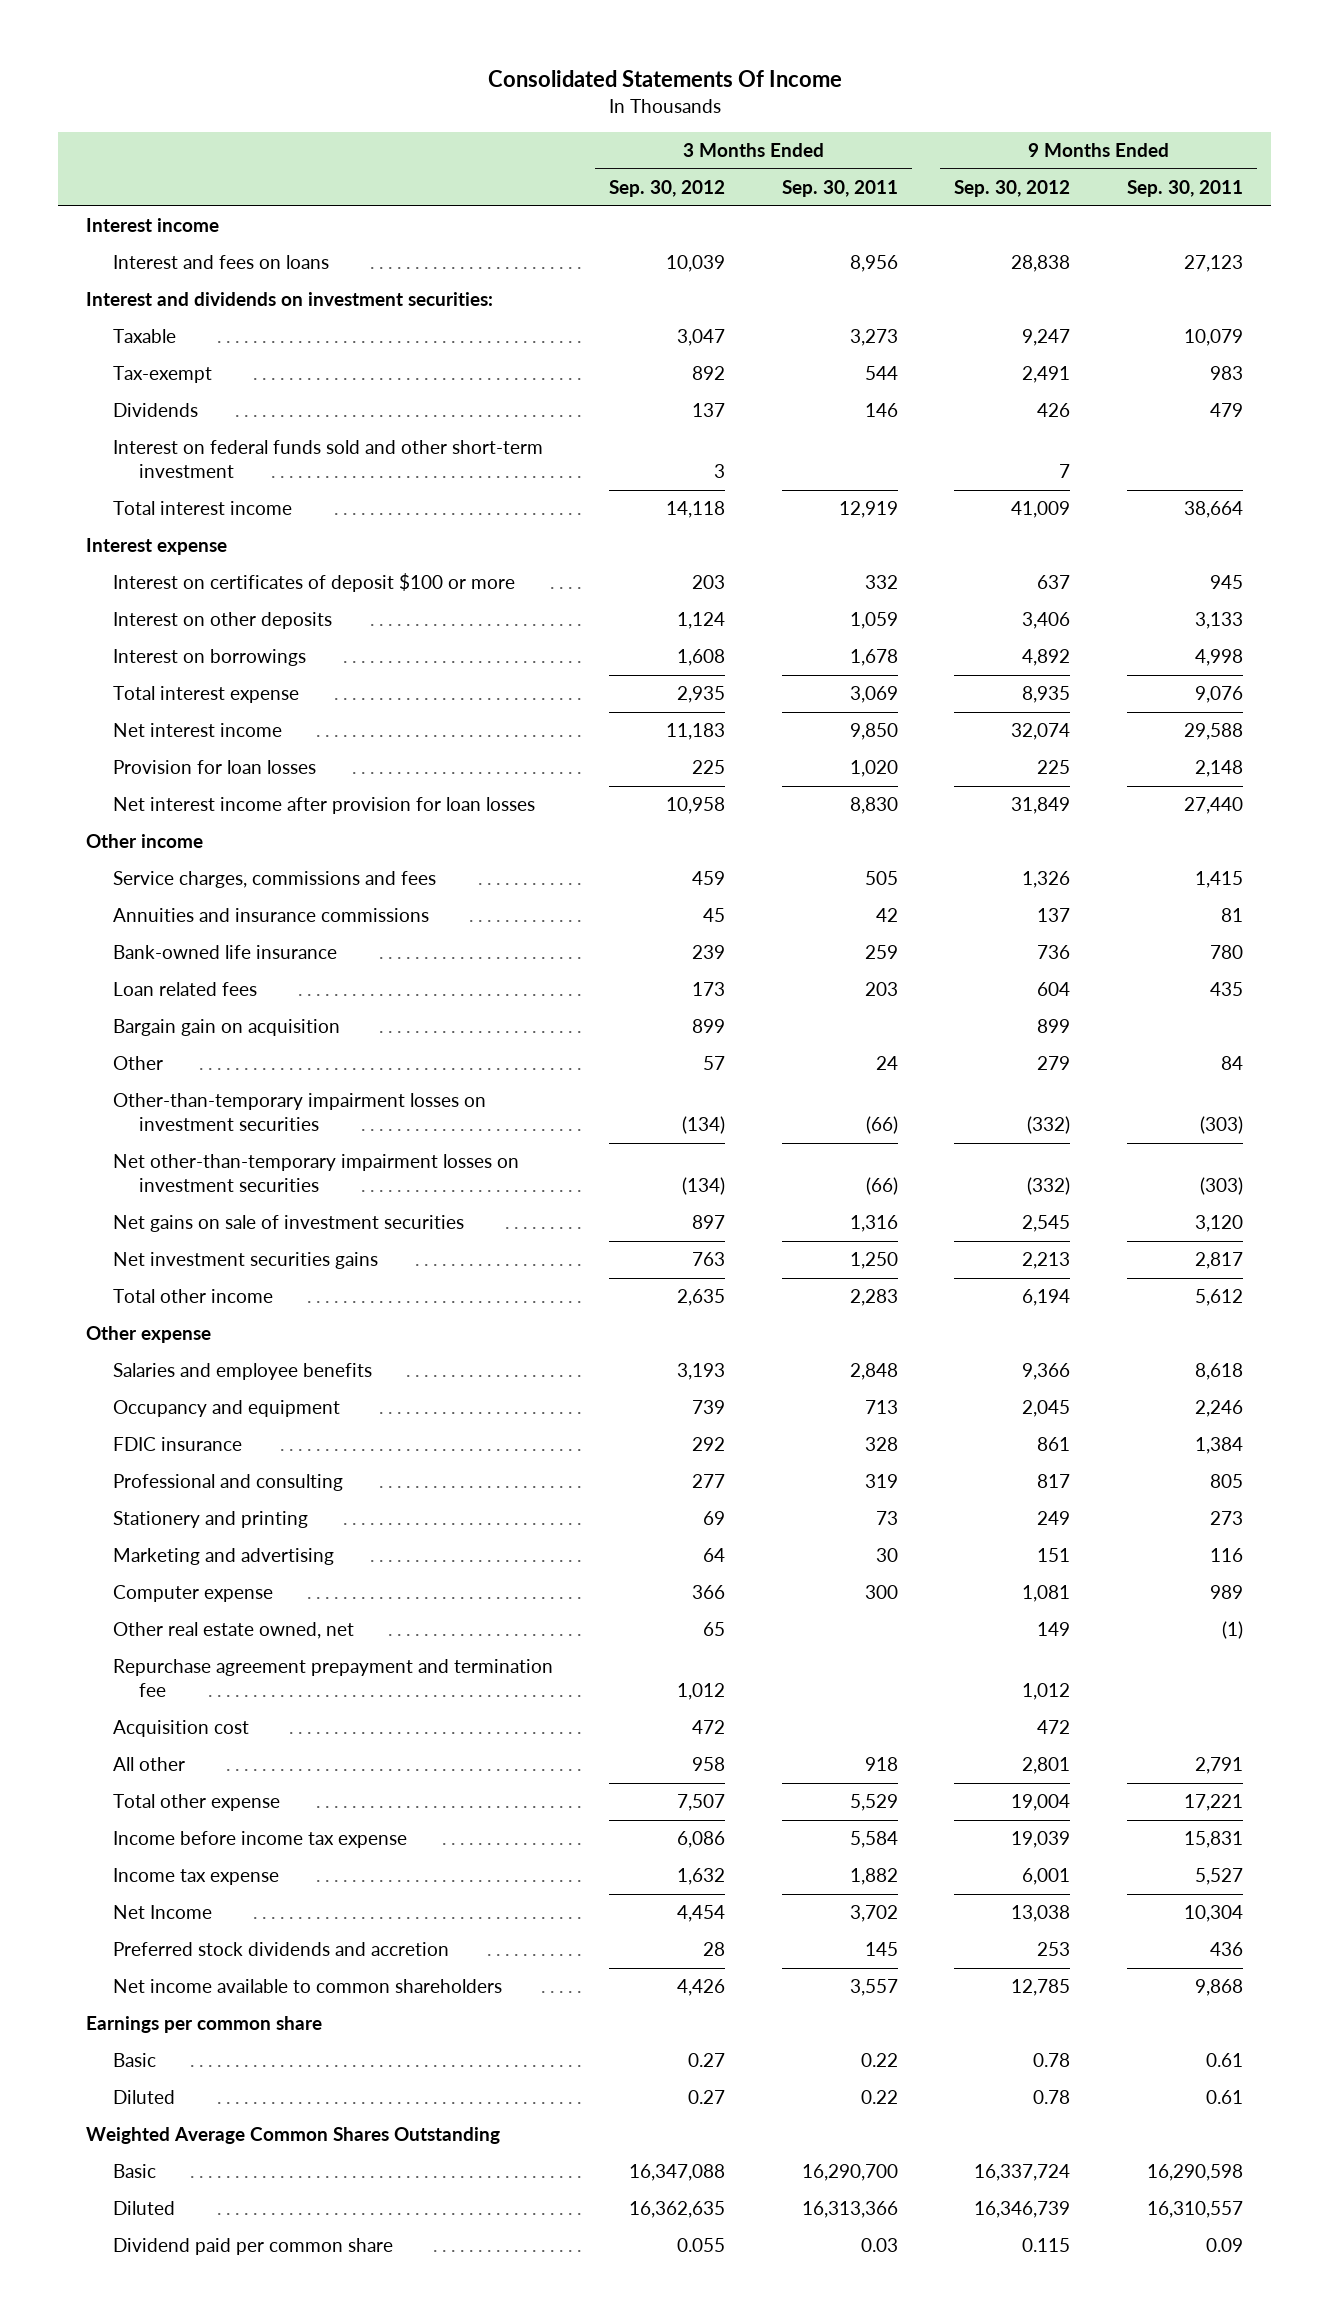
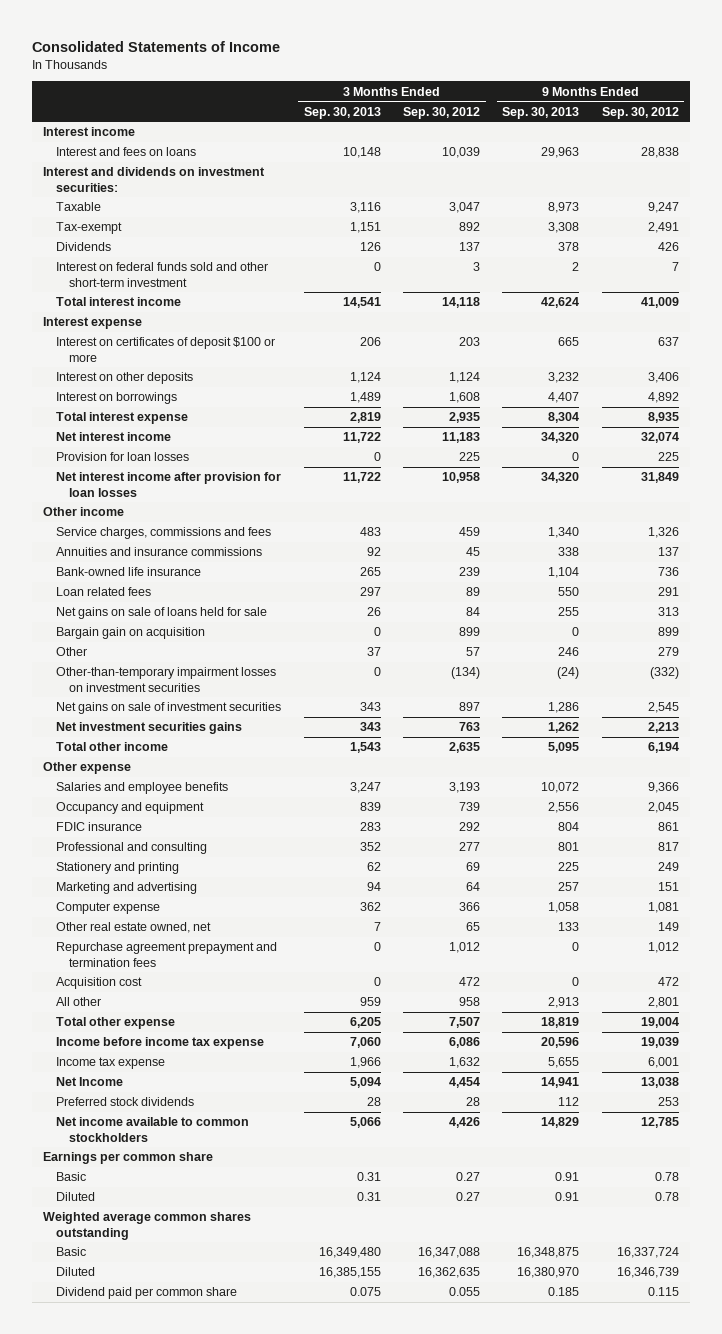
[487,70,842,88] Consolidated Statements Of Income -> [31,40,280,52] Consolidated Statements of Income
[781,180,898,198] Sep. 30, 2011 -> none
[1127,180,1244,198] Sep. 30, 2011 -> none
none -> [303,106,381,119] Sep. 30, 2013
none -> [502,106,580,119] Sep. 30, 2013
[692,982,726,997] 173 -> [465,587,480,597] 89
[1037,982,1071,997] 604 -> [657,587,679,597] 291
none -> [56,607,268,620] Net gains on sale of loans held for sale
[112,1154,519,1193] Net other-than-temporary impairment losses on investment securities -> none
[112,1659,553,1698] Repurchase agreement prepayment and termination fee -> [56,942,278,967] Repurchase agreement prepayment and termination fees
[112,1942,449,1957] Preferred stock dividends and accretion -> [56,1097,195,1107] Preferred stock dividends
[112,1979,502,1994] Net income available to common shareholders -> [56,1117,250,1142] Net income available to common stockholders
[86,2127,501,2145] Weighted Average Common Shares Outstanding -> [42,1212,251,1240] Weighted average common shares outstanding

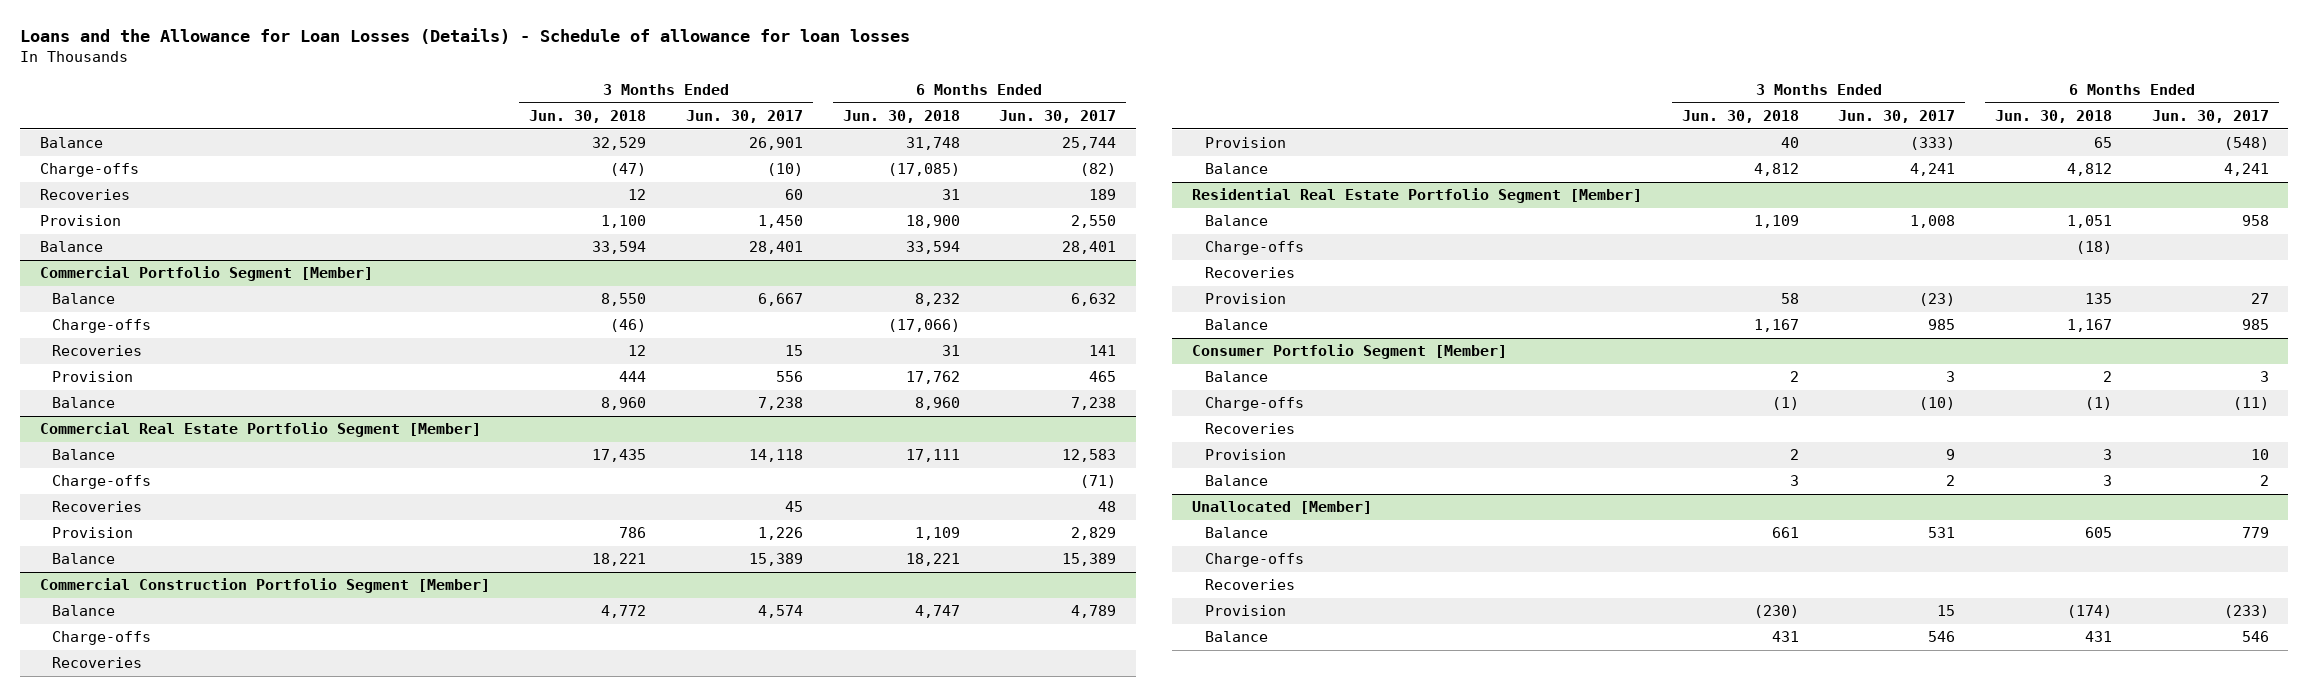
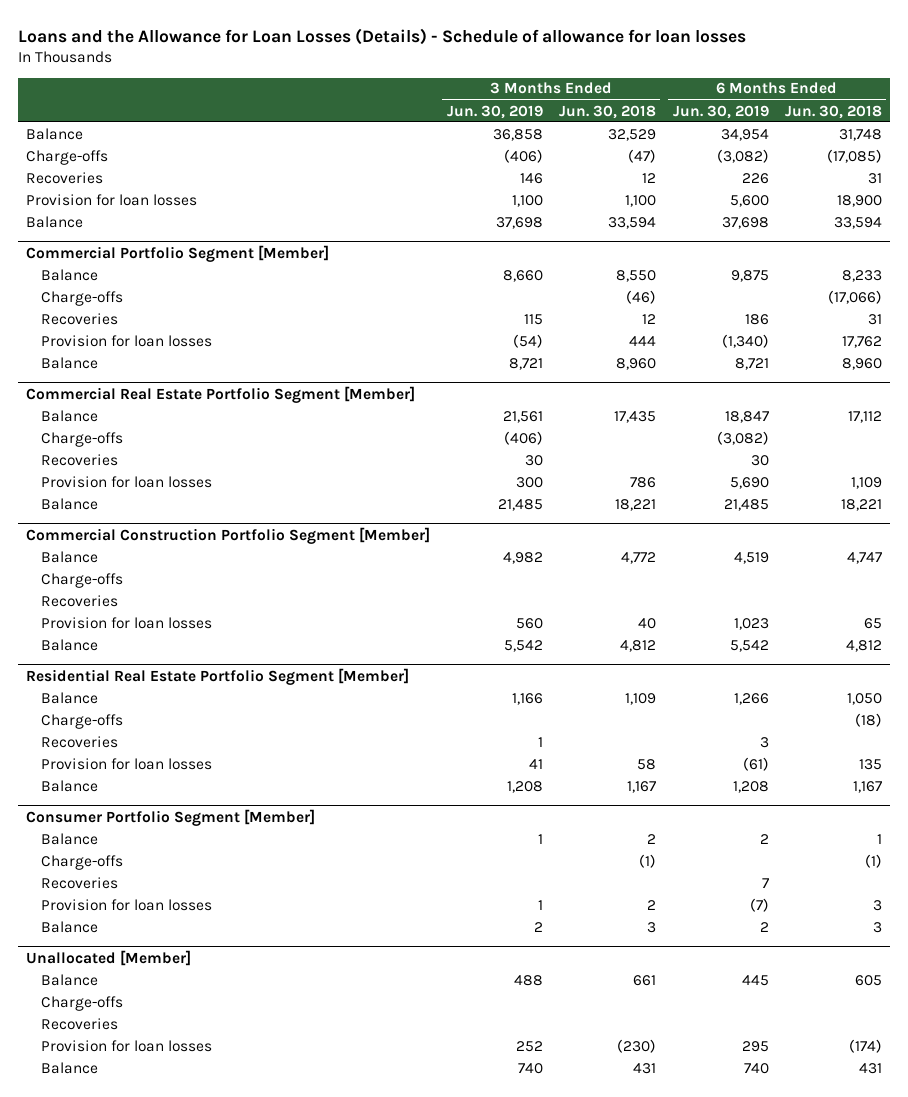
[685,110,803,124] Jun. 30, 2017 -> none
[999,110,1117,124] Jun. 30, 2017 -> none
none -> [446,104,543,119] Jun. 30, 2019
none -> [672,104,769,119] Jun. 30, 2019
[39,215,121,227] Provision -> [26,193,198,206] Provision for loan losses
[914,293,960,307] 8,232 -> [842,269,883,282] 8,233
[52,371,134,383] Provision -> [41,334,213,347] Provision for loan losses
[905,449,960,463] 17,111 -> [848,410,883,423] 17,112
[52,527,134,539] Provision -> [41,475,213,488] Provision for loan losses
[1204,137,1286,149] Provision -> [41,616,213,629] Provision for loan losses
[2067,215,2113,229] 1,051 -> [847,692,883,705] 1,050
[1204,293,1286,305] Provision -> [41,757,213,770] Provision for loan losses
[2103,371,2113,383] 2 -> [877,833,883,844] 1
[1204,449,1286,461] Provision -> [41,898,213,911] Provision for loan losses
[1204,605,1286,617] Provision -> [41,1039,213,1052] Provision for loan losses

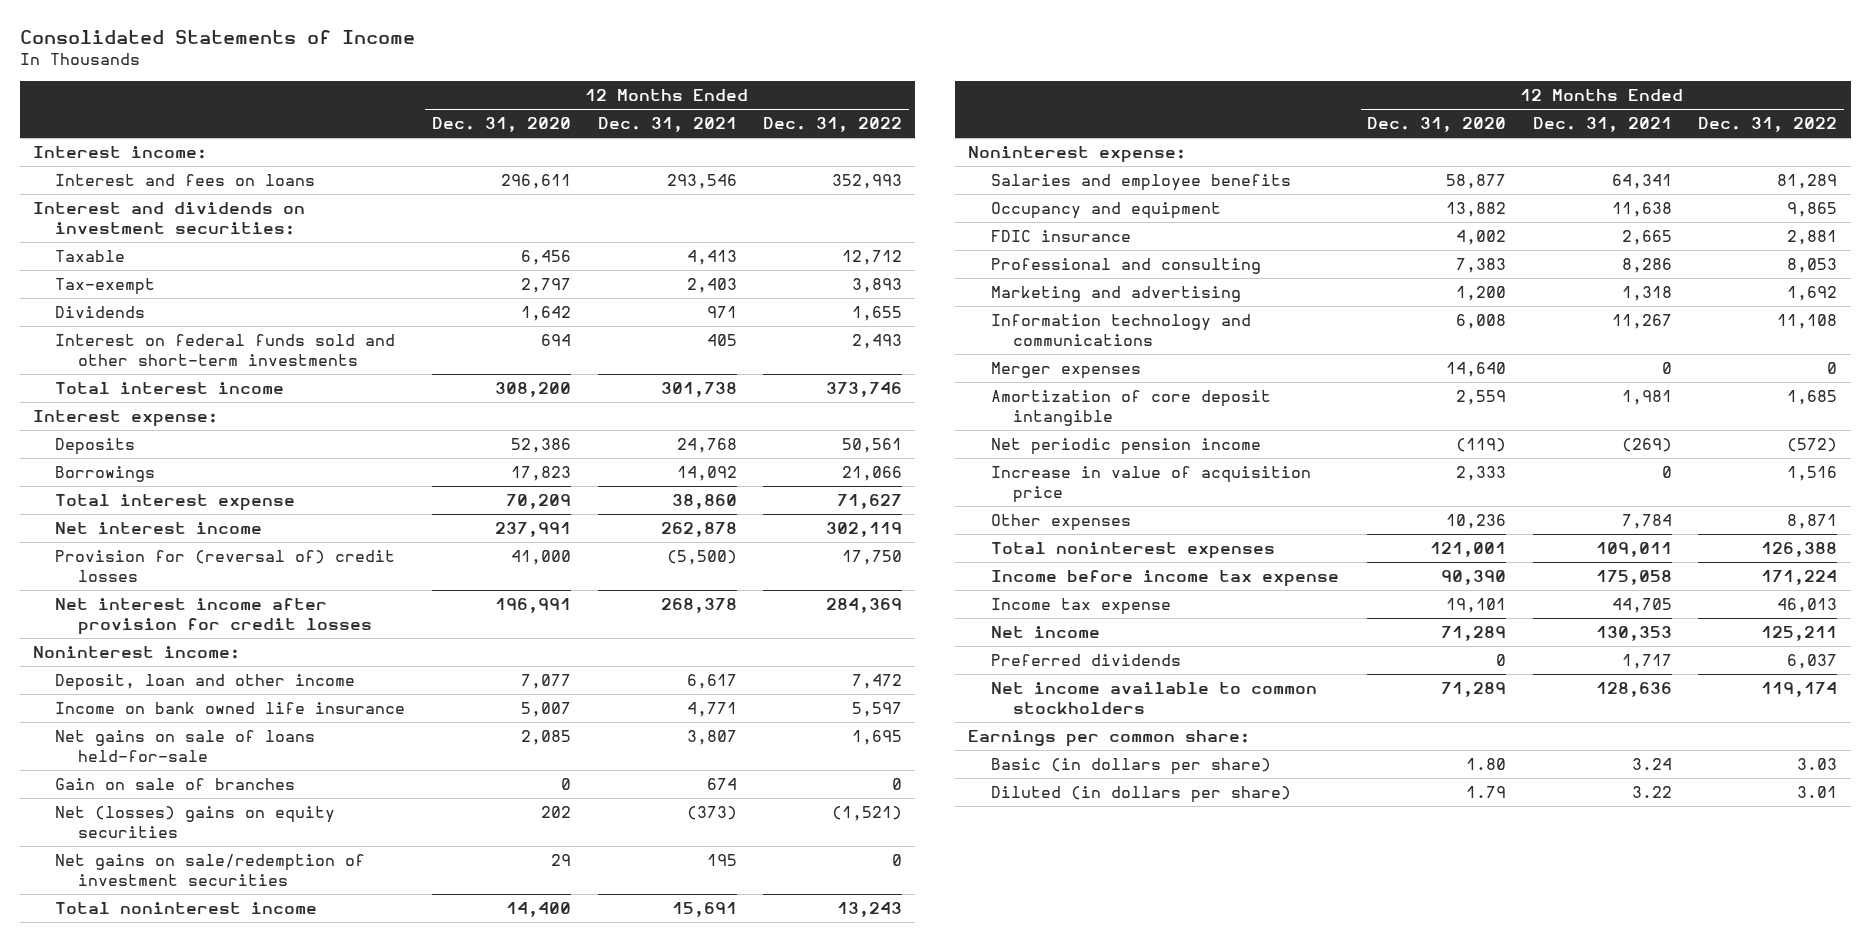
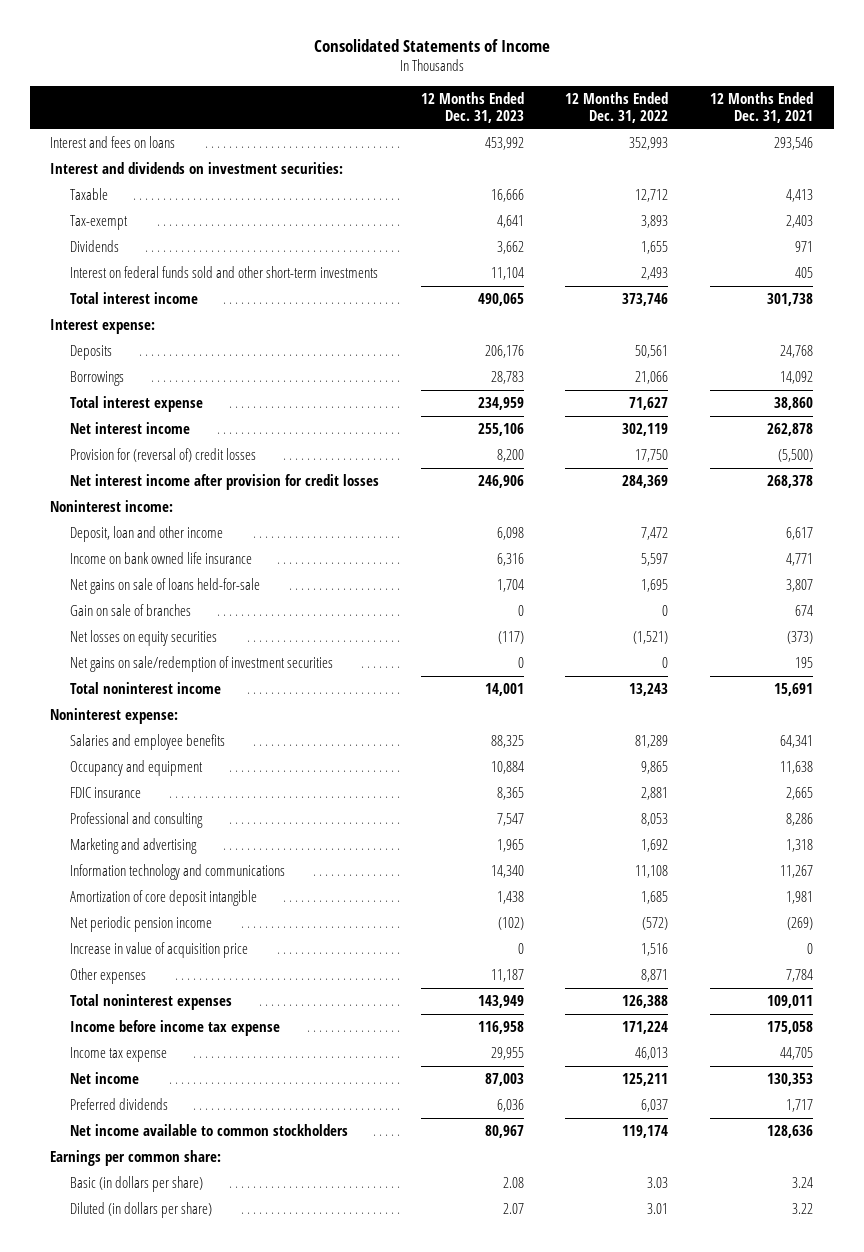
[431,117,571,133] Dec. 31, 2020 -> none
none -> [420,91,524,123] 12 Months Ended Dec. 31, 2023
[32,145,207,159] Interest income: -> none
[55,805,336,838] Net (losses) gains on equity securities -> [69,630,217,647] Net losses on equity securities
[990,361,1141,379] Merger expenses -> none

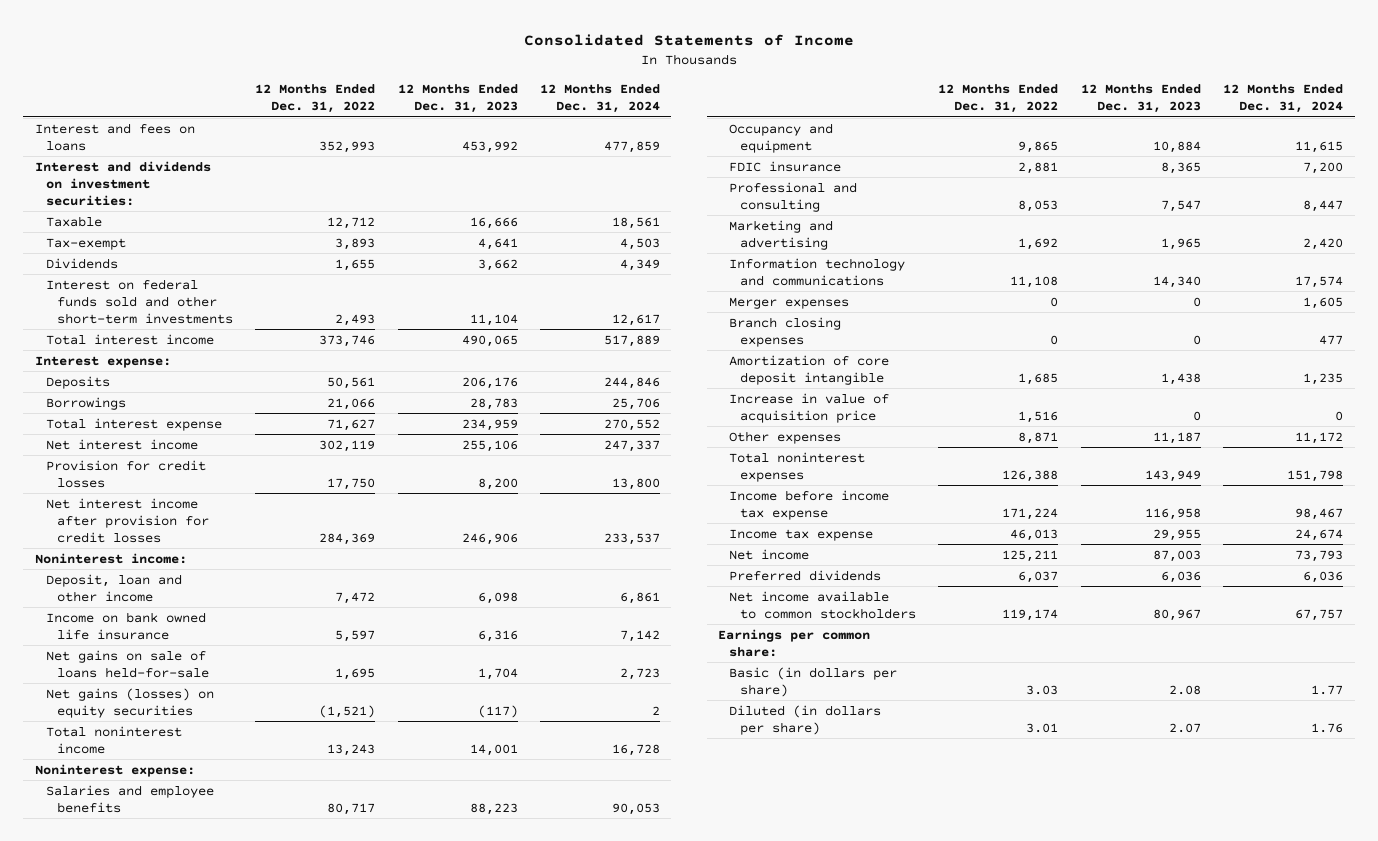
[710,91,814,123] 12 Months Ended Dec. 31, 2021 -> none
none -> [540,84,661,114] 12 Months Ended Dec. 31, 2024
[69,448,256,463] Provision for (reversal of) credit losses -> [45,459,206,488] Provision for credit losses
[69,604,191,617] Gain on sale of branches -> none
[69,656,333,673] Net gains on sale/redemption of investment securities -> none
[69,630,217,647] Net losses on equity securities -> [45,687,214,718] Net gains (losses) on equity securities
[490,735,524,749] 88,325 -> [469,802,518,815] 88,223
[635,735,669,749] 81,289 -> [327,802,376,815] 80,717
none -> [728,296,849,309] Merger expenses
none -> [728,316,841,347] Branch closing expenses
[69,916,212,933] Net periodic pension income -> none

